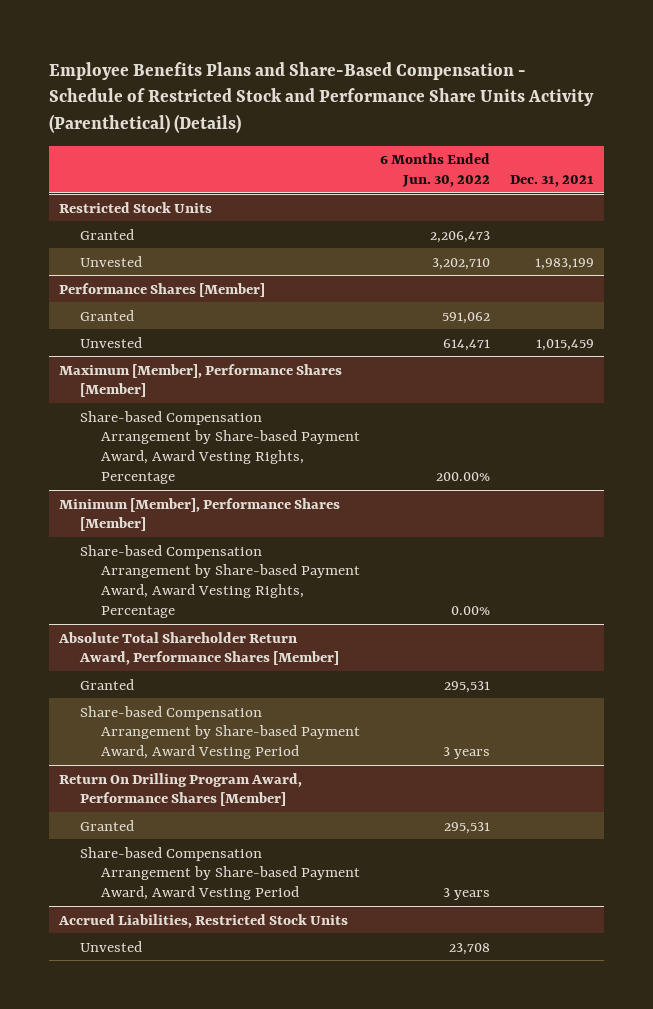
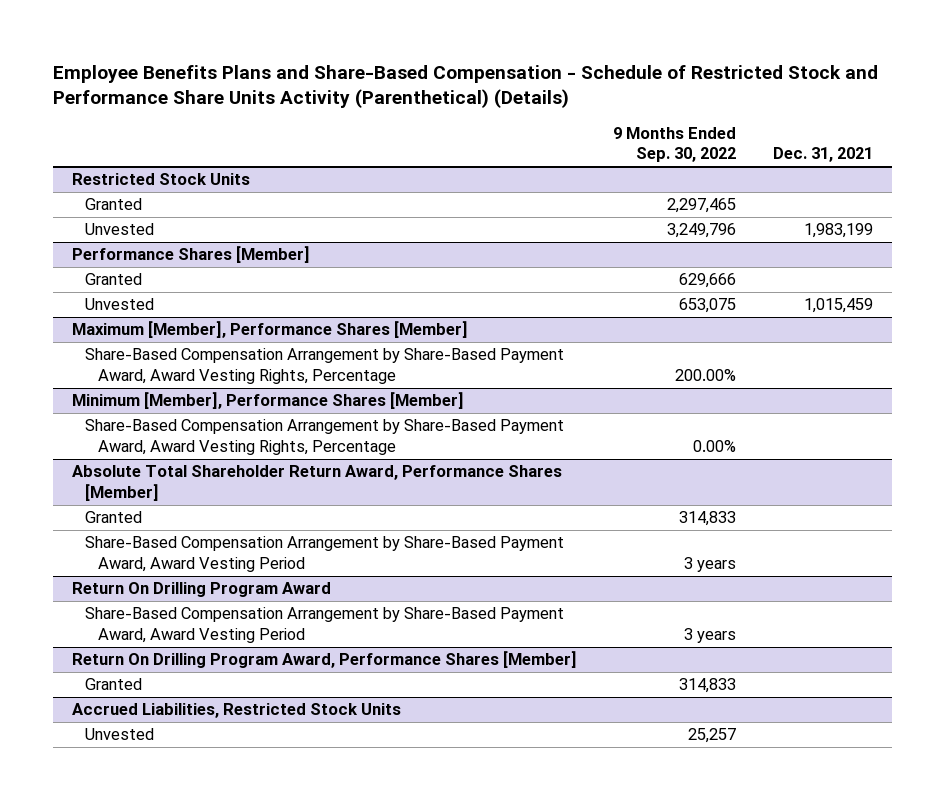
[379,153,490,188] 6 Months Ended Jun. 30, 2022 -> none
none -> [613,126,737,163] 9 Months Ended Sep. 30, 2022
[80,410,360,485] Share-based Compensation Arrangement by Share-based Payment Award, Award Vesting Rights, Percentage -> [84,348,564,384] Share-Based Compensation Arrangement by Share-Based Payment Award, Award Vesting Rights, Percentage
[80,544,360,619] Share-based Compensation Arrangement by Share-based Payment Award, Award Vesting Rights, Percentage -> [84,419,564,455] Share-Based Compensation Arrangement by Share-Based Payment Award, Award Vesting Rights, Percentage
[80,705,360,760] Share-based Compensation Arrangement by Share-based Payment Award, Award Vesting Period -> [84,536,564,572] Share-Based Compensation Arrangement by Share-Based Payment Award, Award Vesting Period
none -> [71,582,331,598] Return On Drilling Program Award
none -> [84,607,564,643] Share-Based Compensation Arrangement by Share-Based Payment Award, Award Vesting Period
[80,846,360,901] Share-based Compensation Arrangement by Share-based Payment Award, Award Vesting Period -> none

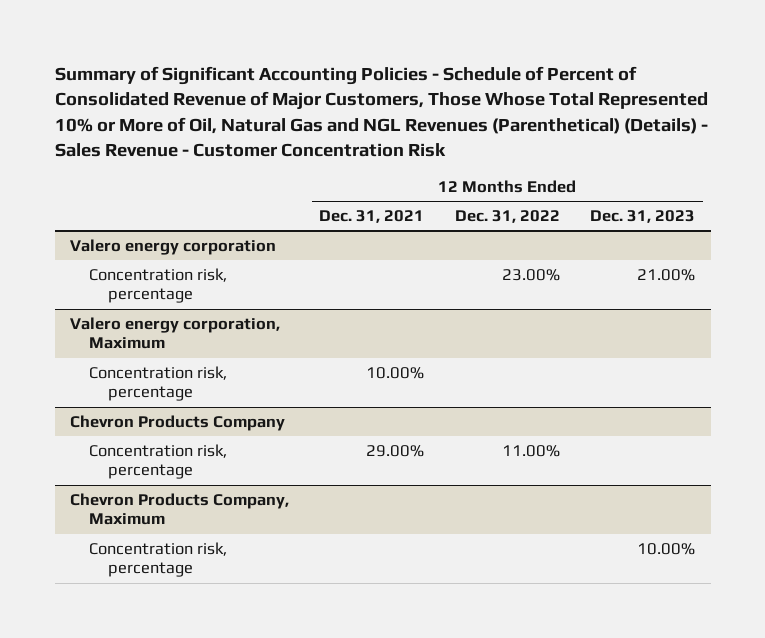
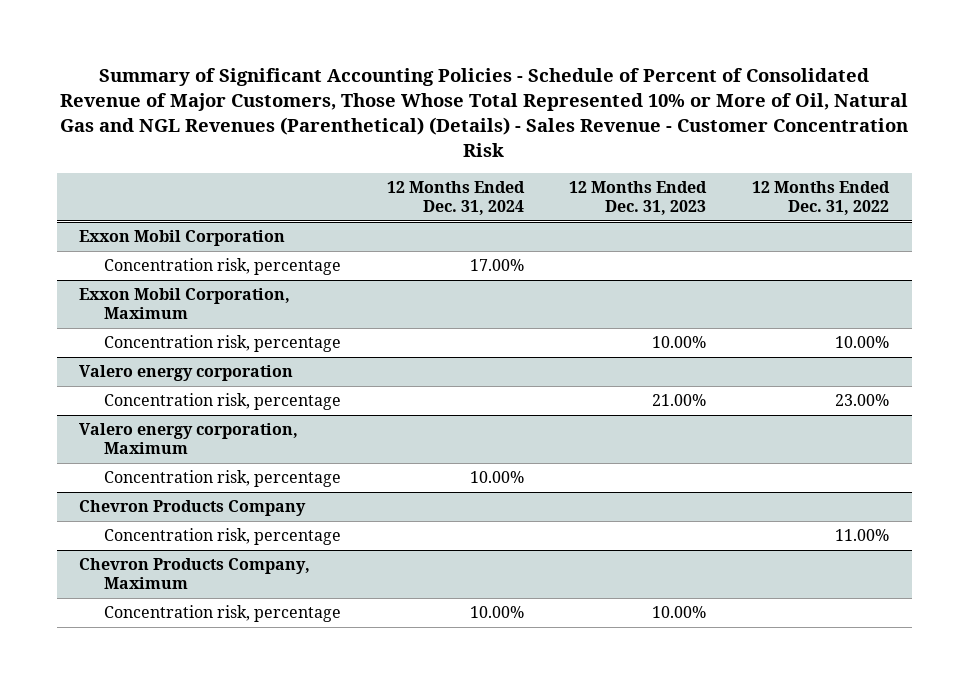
[319,210,425,224] Dec. 31, 2021 -> none
none -> [386,181,525,216] 12 Months Ended Dec. 31, 2024
none -> [79,230,286,247] Exxon Mobil Corporation
none -> [103,258,341,276] Concentration risk, percentage
none -> [79,288,291,320] Exxon Mobil Corporation, Maximum
none -> [103,335,341,353] Concentration risk, percentage

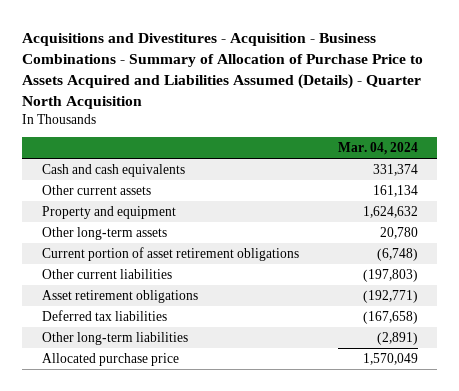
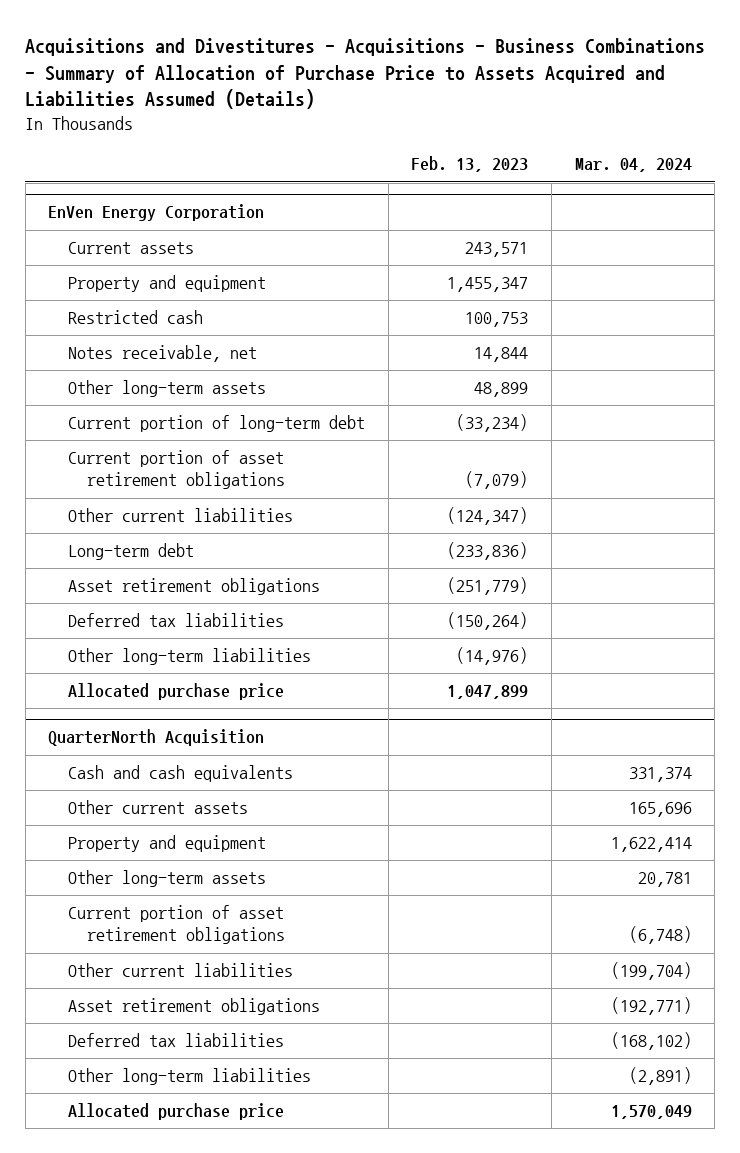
[21,32,423,109] Acquisitions and Divestitures - Acquisition - Business Combinations - Summary of Allocation of Purchase Price to Assets Acquired and Liabilities Assumed (Details) - Quarter North Acquisition -> [25,37,706,110] Acquisitions and Divestitures - Acquisitions - Business Combinations - Summary of Allocation of Purchase Price to Assets Acquired and Liabilities Assumed (Details)
none -> [411,156,529,173] Feb. 13, 2023
none -> [48,204,265,222] EnVen Energy Corporation
none -> [67,242,194,255] Current assets
none -> [67,275,266,293] Property and equipment
none -> [67,310,203,325] Restricted cash
none -> [67,345,257,363] Notes receivable, net
none -> [67,380,266,398] Other long-term assets
none -> [67,415,365,433] Current portion of long-term debt
none -> [67,450,286,490] Current portion of asset retirement obligations
none -> [67,508,293,523] Other current liabilities
none -> [67,543,194,561] Long-term debt
none -> [67,578,320,596] Asset retirement obligations
none -> [67,613,284,628] Deferred tax liabilities
none -> [67,648,311,666] Other long-term liabilities
none -> [67,683,284,701] Allocated purchase price
none -> [48,729,265,747] QuarterNorth Acquisition
[372,184,418,197] 161,134 -> [628,802,692,818] 165,696
[362,205,418,218] 1,624,632 -> [610,837,692,853] 1,622,414
[379,226,418,239] 20,780 -> [637,872,692,888] 20,781
[362,268,418,282] (197,803) -> [610,962,692,981] (199,704)
[362,310,418,324] (167,658) -> [610,1032,692,1051] (168,102)

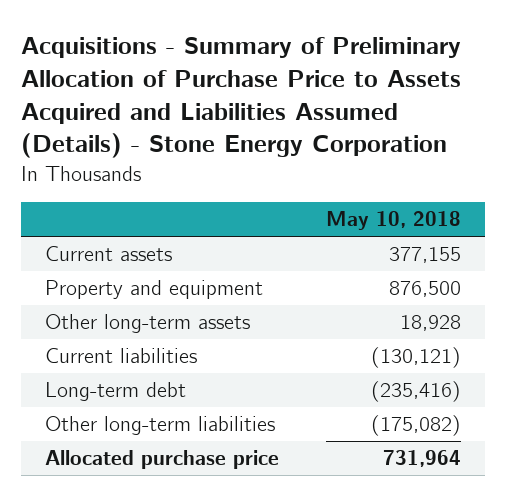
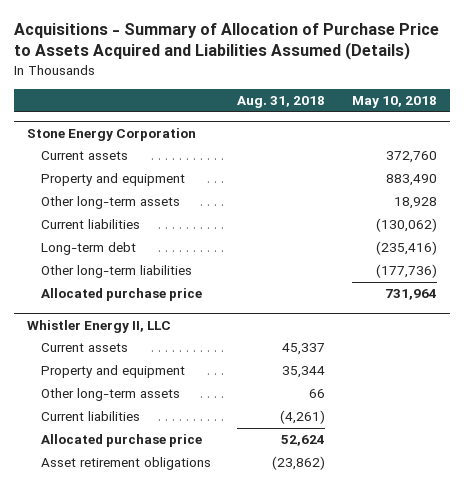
[21,37,462,159] Acquisitions - Summary of Preliminary Allocation of Purchase Price to Assets Acquired and Liabilities Assumed (Details) - Stone Energy Corporation -> [13,23,439,61] Acquisitions - Summary of Allocation of Purchase Price to Assets Acquired and Liabilities Assumed (Details)
none -> [237,96,326,109] Aug. 31, 2018
none -> [26,127,196,141] Stone Energy Corporation
[389,247,462,264] 377,155 -> [385,151,437,164] 372,760
[389,281,462,298] 876,500 -> [385,174,437,187] 883,490
[371,347,462,369] (130,121) -> [375,218,437,233] (130,062)
[371,415,462,437] (175,082) -> [375,264,437,279] (177,736)
none -> [26,319,171,333] Whistler Energy II, LLC
none -> [41,343,129,353] Current assets
none -> [41,365,186,379] Property and equipment
none -> [41,388,181,402] Other long-term assets
none -> [41,411,141,422] Current liabilities
none -> [41,434,203,448] Allocated purchase price
none -> [41,457,212,471] Asset retirement obligations

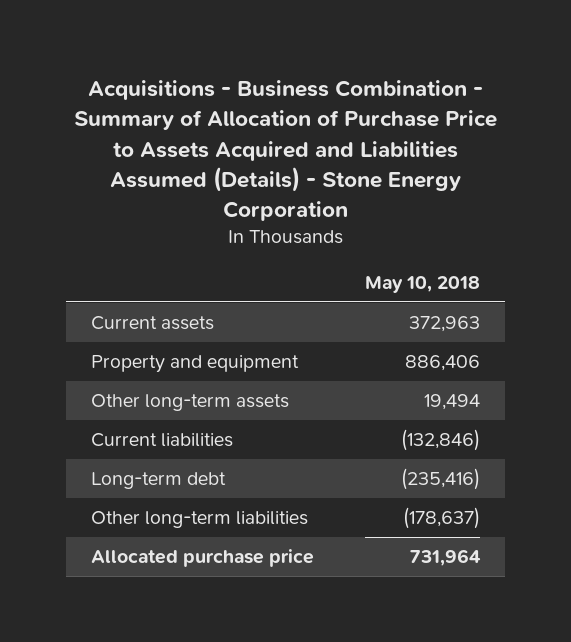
[13,23,439,61] Acquisitions - Summary of Allocation of Purchase Price to Assets Acquired and Liabilities Assumed (Details) -> [73,80,497,222] Acquisitions - Business Combination - Summary of Allocation of Purchase Price to Assets Acquired and Liabilities Assumed (Details) - Stone Energy Corporation
[237,96,326,109] Aug. 31, 2018 -> none
[26,127,196,141] Stone Energy Corporation -> none
[385,151,437,164] 372,760 -> [408,315,480,332] 372,963
[385,174,437,187] 883,490 -> [404,354,480,371] 886,406
[393,197,437,210] 18,928 -> [423,393,480,410] 19,494
[375,218,437,233] (130,062) -> [400,428,480,451] (132,846)
[375,264,437,279] (177,736) -> [402,506,480,529] (178,637)
[26,319,171,333] Whistler Energy II, LLC -> none
[41,343,129,353] Current assets -> none
[41,365,186,379] Property and equipment -> none
[41,388,181,402] Other long-term assets -> none
[41,411,141,422] Current liabilities -> none
[41,434,203,448] Allocated purchase price -> none
[41,457,212,471] Asset retirement obligations -> none

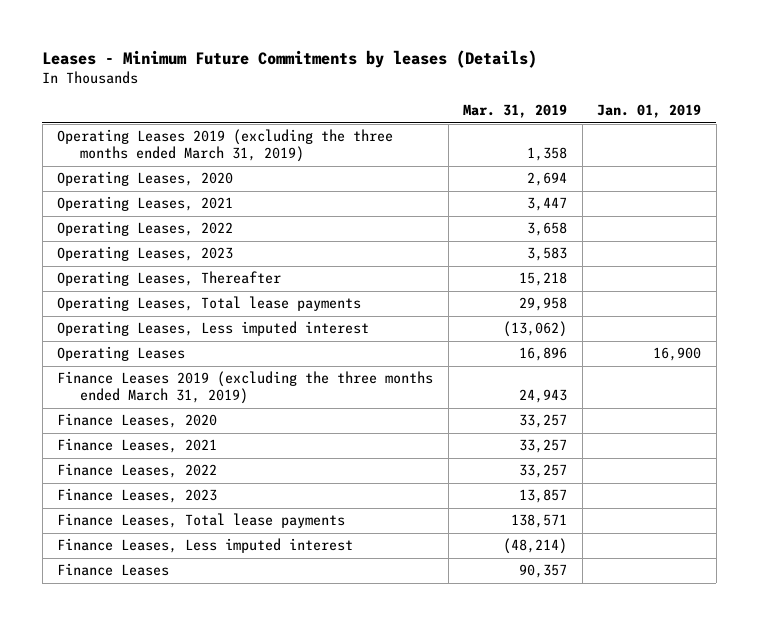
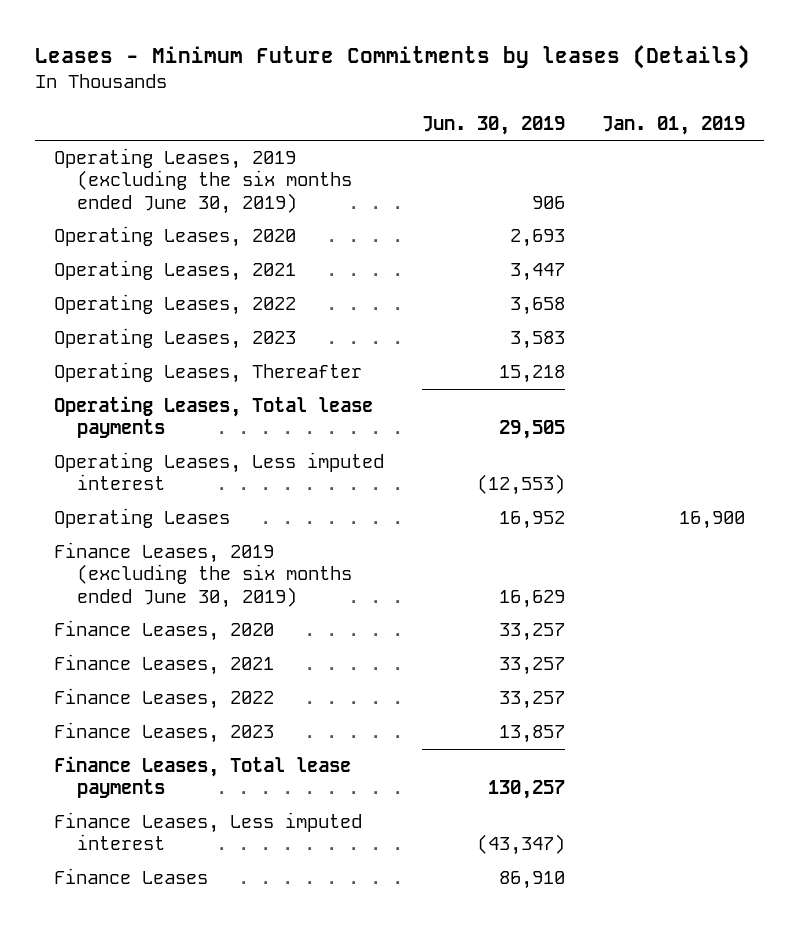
[463,104,568,119] Mar. 31, 2019 -> none
none -> [421,115,565,135] Jun. 30, 2019
[57,129,394,163] Operating Leases 2019 (excluding the three months ended March 31, 2019) -> [53,148,353,214] Operating Leases, 2019 (excluding the six months ended June 30, 2019)
[57,371,434,405] Finance Leases 2019 (excluding the three months ended March 31, 2019) -> [53,542,353,608] Finance Leases, 2019 (excluding the six months ended June 30, 2019)

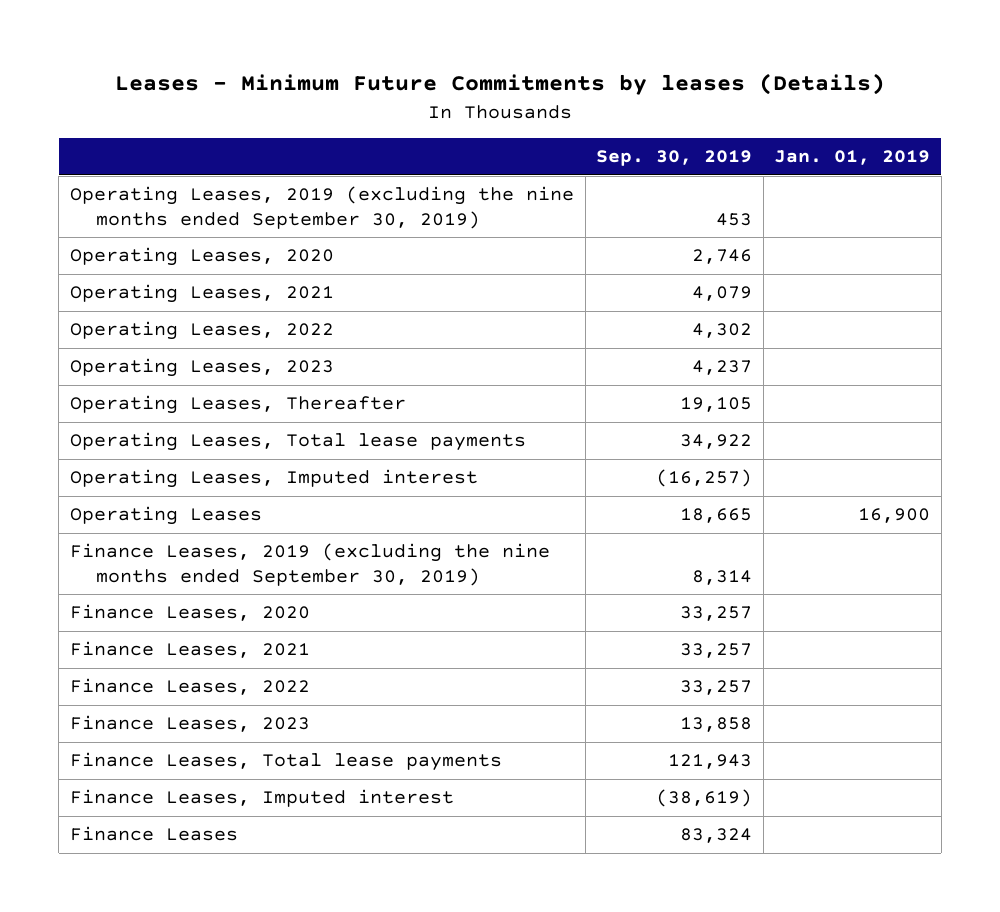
[421,115,565,135] Jun. 30, 2019 -> none
none -> [596,150,753,167] Sep. 30, 2019
[53,148,353,214] Operating Leases, 2019 (excluding the six months ended June 30, 2019) -> [70,186,575,229] Operating Leases, 2019 (excluding the nine months ended September 30, 2019)
[53,452,384,491] Operating Leases, Less imputed interest -> [70,469,479,489] Operating Leases, Imputed interest
[53,542,353,608] Finance Leases, 2019 (excluding the six months ended June 30, 2019) -> [70,543,551,586] Finance Leases, 2019 (excluding the nine months ended September 30, 2019)
[53,812,362,851] Finance Leases, Less imputed interest -> [70,789,455,808] Finance Leases, Imputed interest

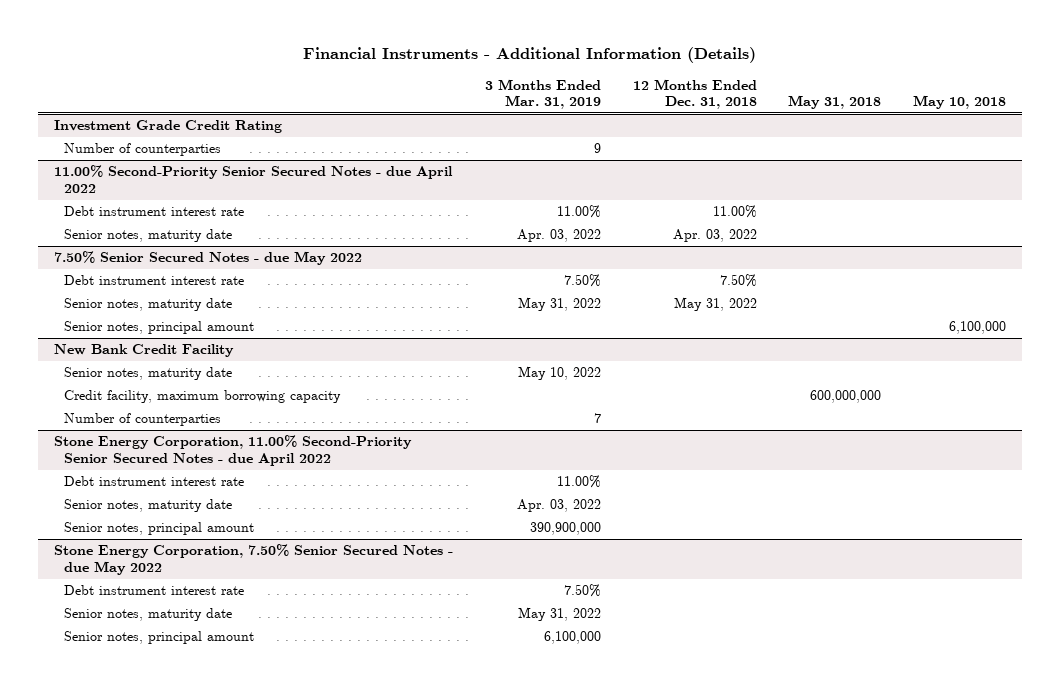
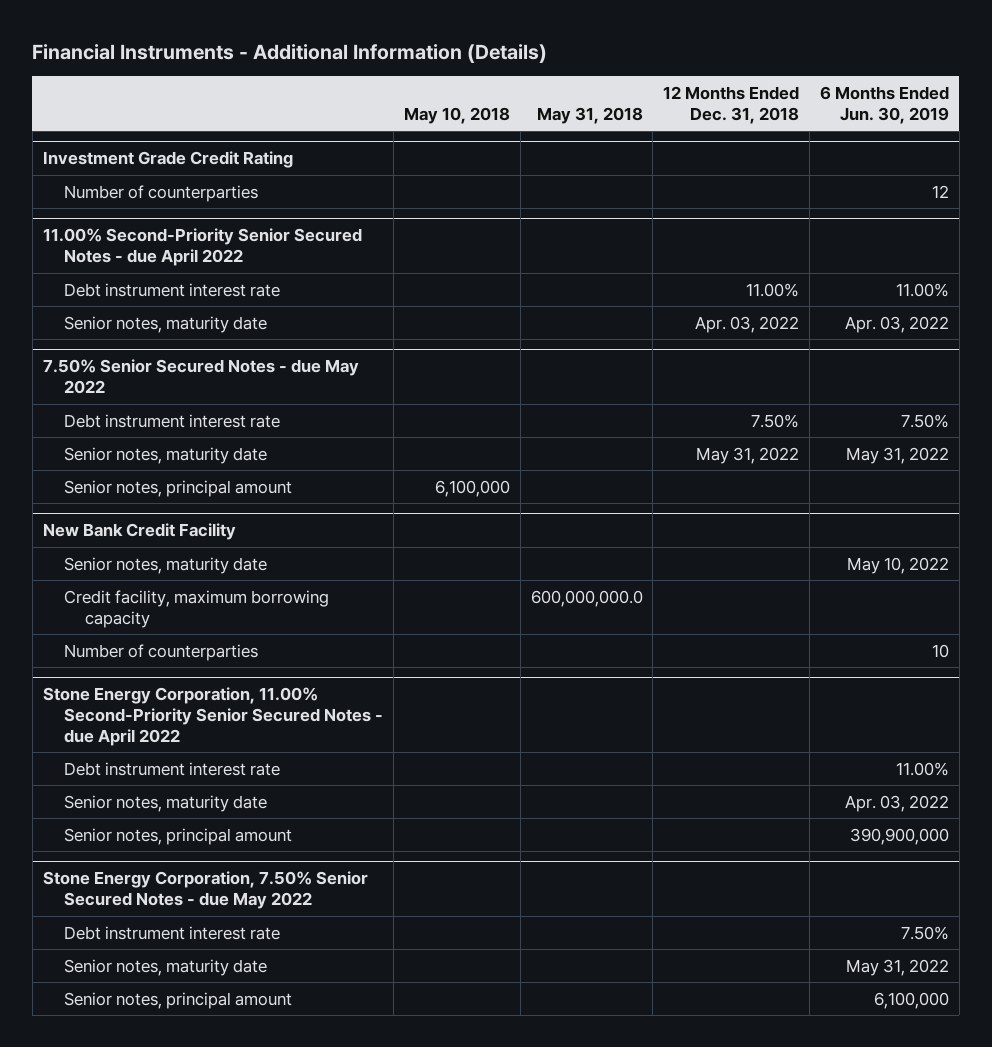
[484,78,601,110] 3 Months Ended Mar. 31, 2019 -> none
none -> [820,85,950,124] 6 Months Ended Jun. 30, 2019
[810,390,882,404] 600,000,000 -> [530,589,643,607] 600,000,000.0

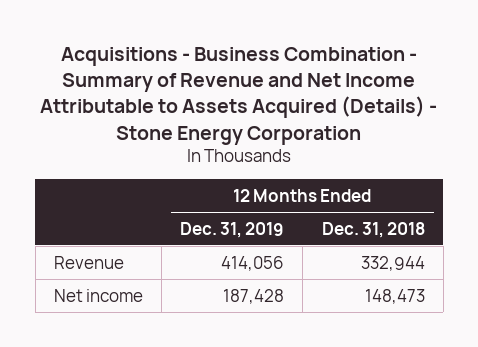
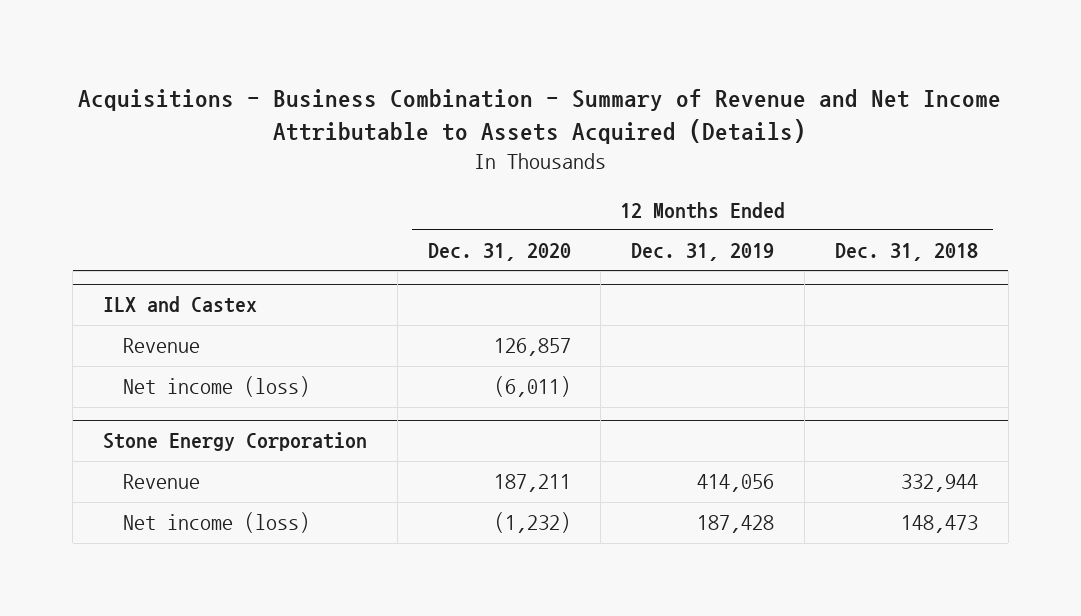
[40,47,438,145] Acquisitions - Business Combination - Summary of Revenue and Net Income Attributable to Assets Acquired (Details) - Stone Energy Corporation -> [78,88,1002,145] Acquisitions - Business Combination - Summary of Revenue and Net Income Attributable to Assets Acquired (Details)
none -> [427,243,571,262] Dec. 31, 2020
none -> [102,296,257,314] ILX and Castex
none -> [123,338,201,354] Revenue
none -> [123,376,311,398] Net income (loss)
none -> [102,432,367,452] Stone Energy Corporation
[53,288,143,302] Net income -> [123,512,311,534] Net income (loss)

